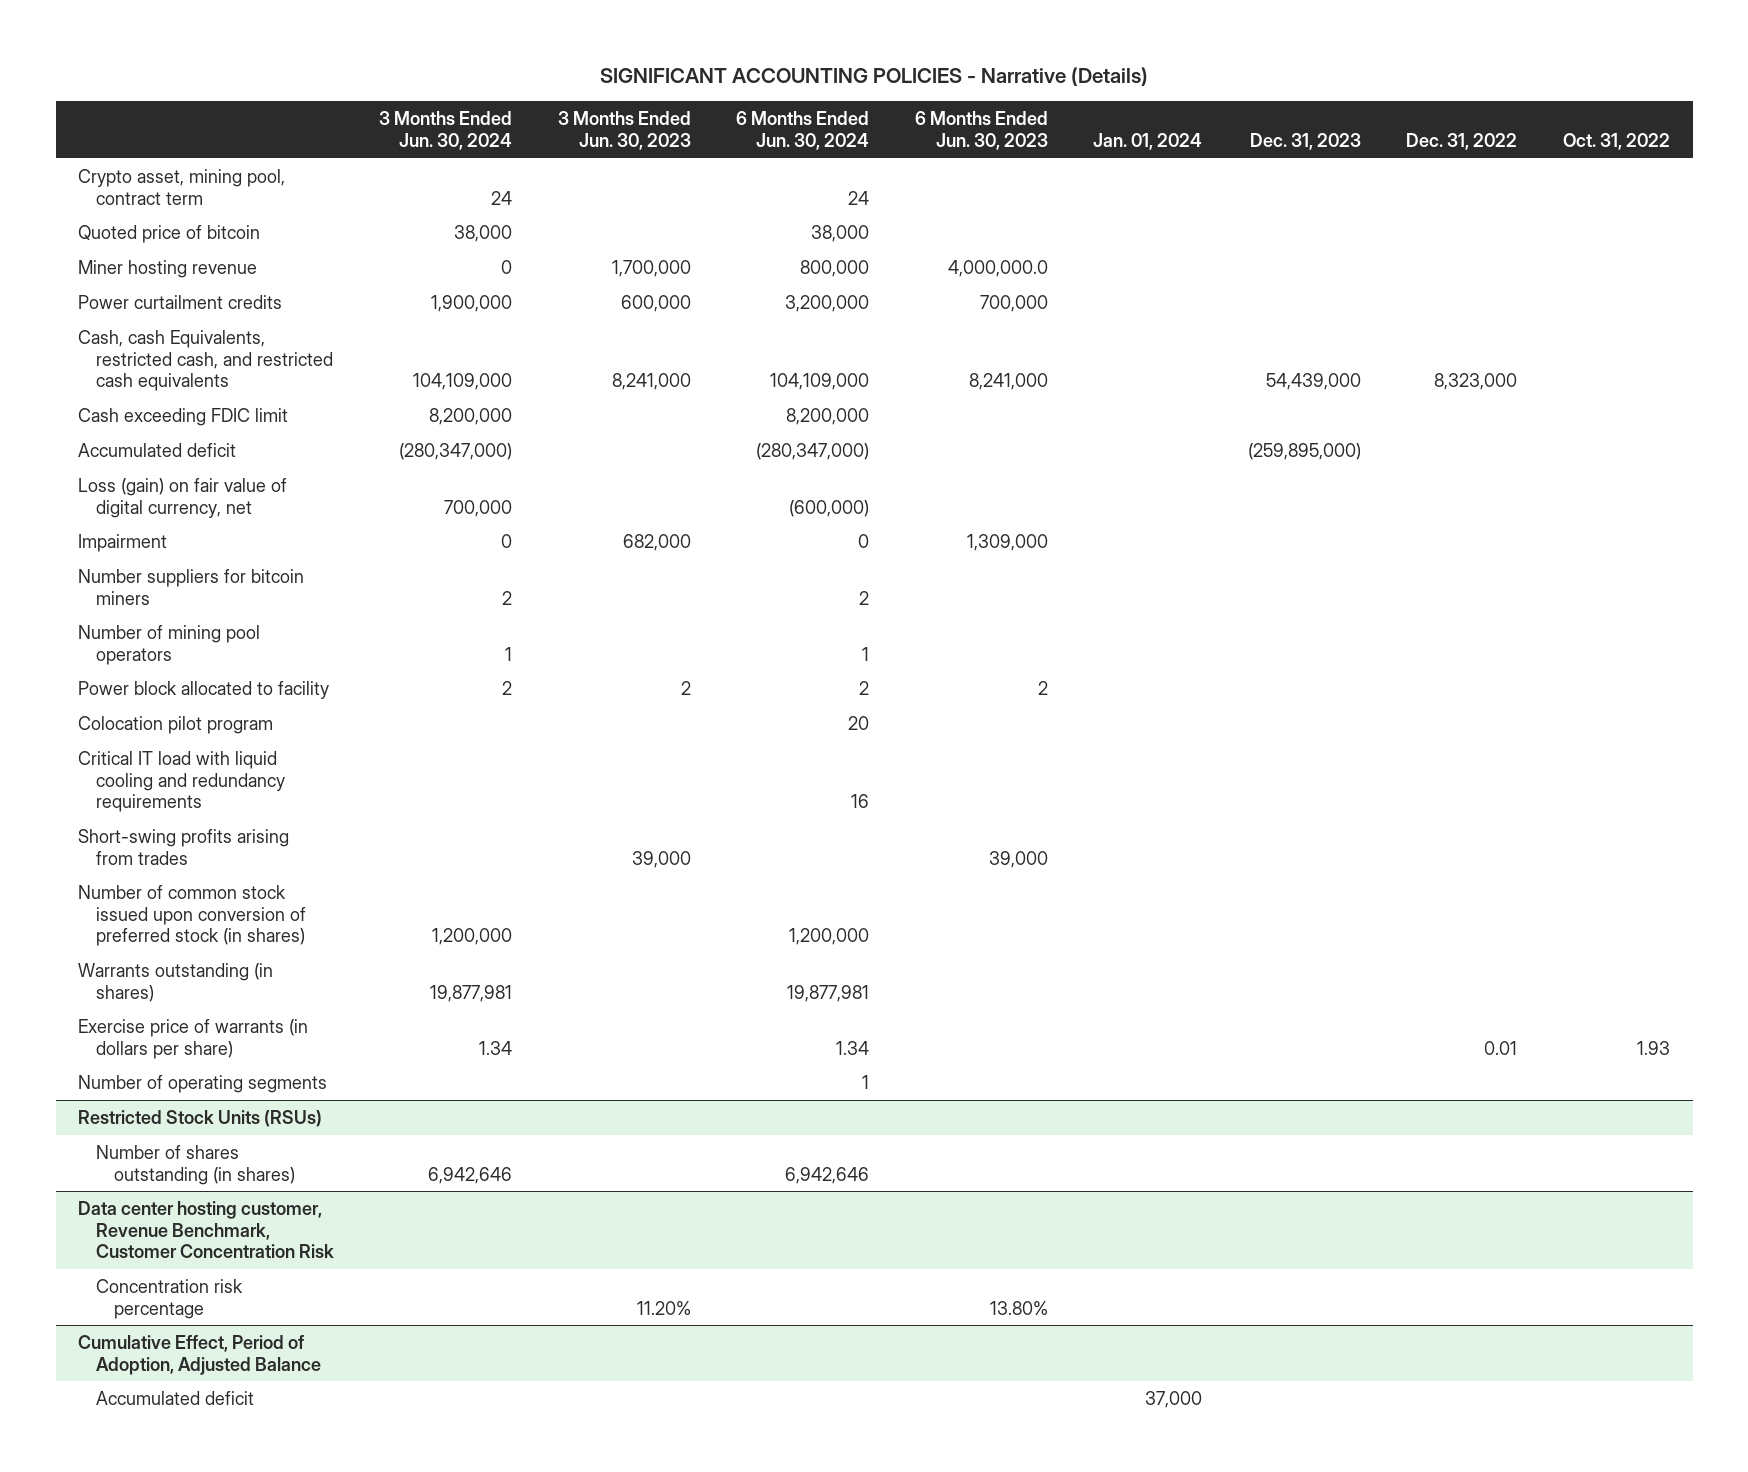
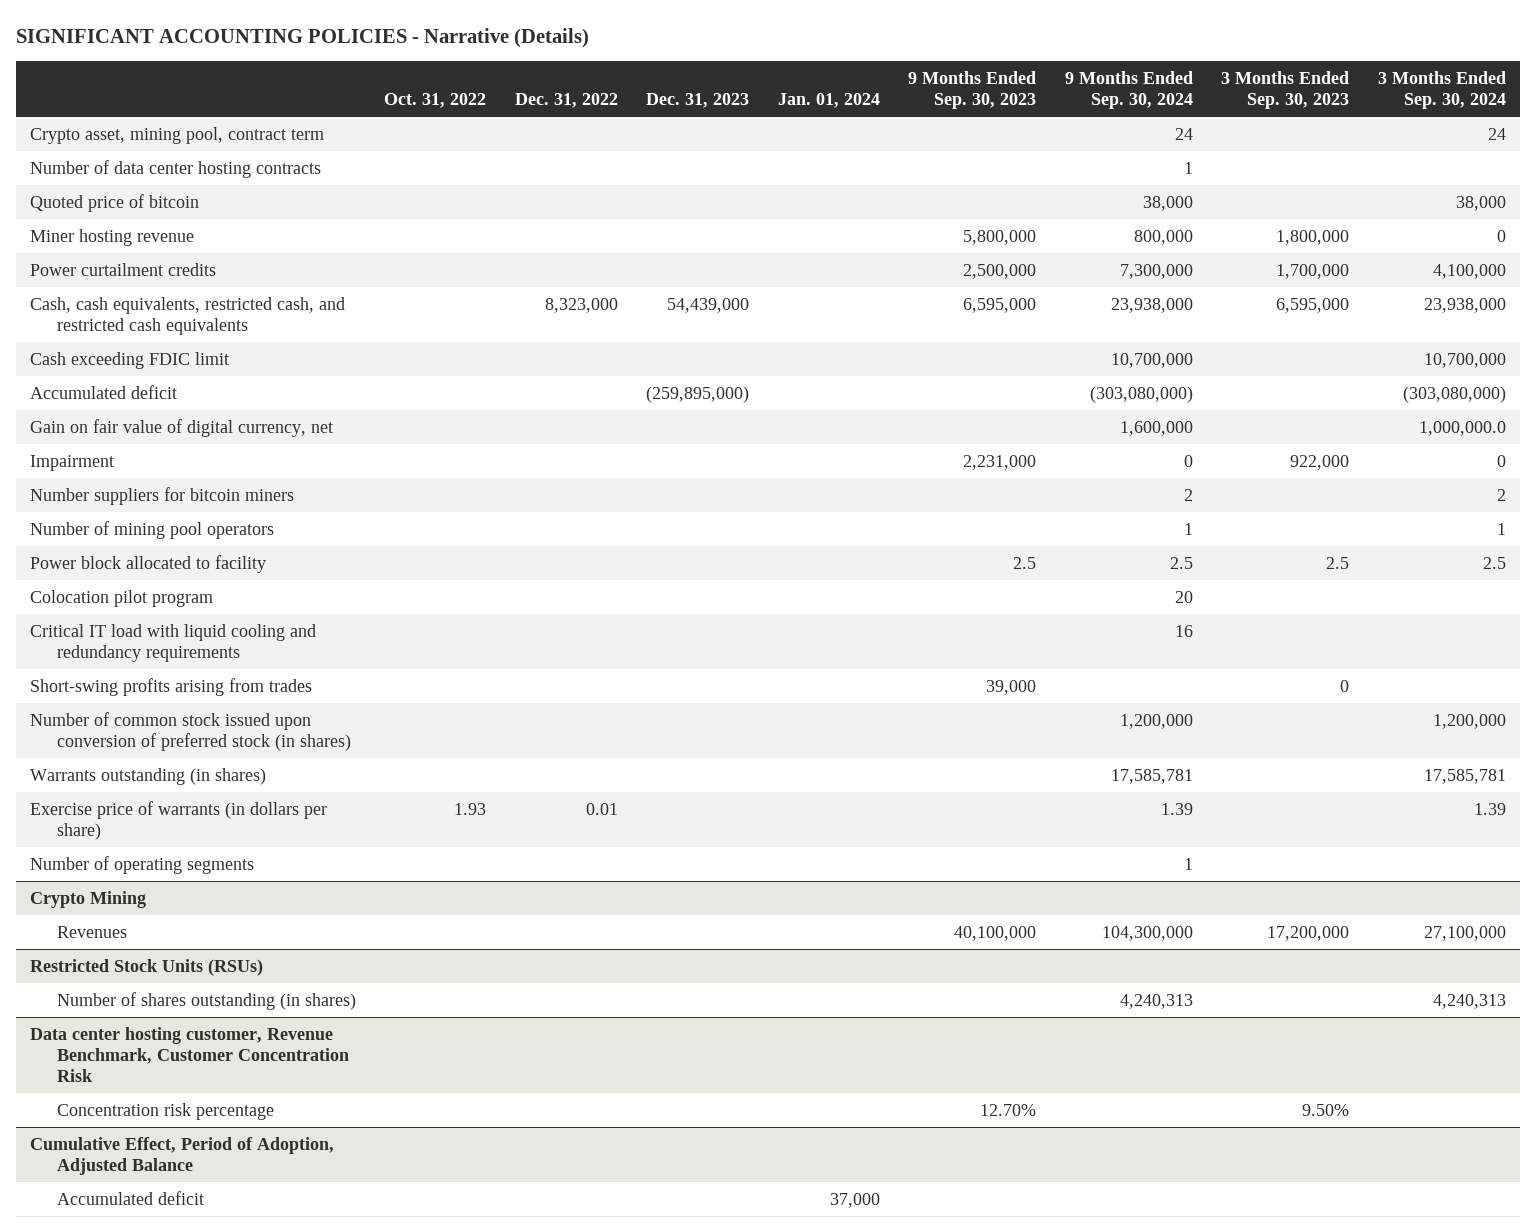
[379,111,513,150] 3 Months Ended Jun. 30, 2024 -> none
[557,111,691,150] 3 Months Ended Jun. 30, 2023 -> none
[736,111,870,150] 6 Months Ended Jun. 30, 2024 -> none
[914,111,1048,150] 6 Months Ended Jun. 30, 2023 -> none
none -> [908,70,1037,110] 9 Months Ended Sep. 30, 2023
none -> [1064,70,1193,110] 9 Months Ended Sep. 30, 2024
none -> [1221,70,1350,110] 3 Months Ended Sep. 30, 2023
none -> [1377,70,1506,110] 3 Months Ended Sep. 30, 2024
none -> [30,159,322,178] Number of data center hosting contracts
[78,329,333,392] Cash, cash Equivalents, restricted cash, and restricted cash equivalents -> [30,296,346,335] Cash, cash equivalents, restricted cash, and restricted cash equivalents
[78,477,288,518] Loss (gain) on fair value of digital currency, net -> [30,418,334,437] Gain on fair value of digital currency, net
none -> [30,890,147,908] Crypto Mining
none -> [56,925,127,938] Revenues

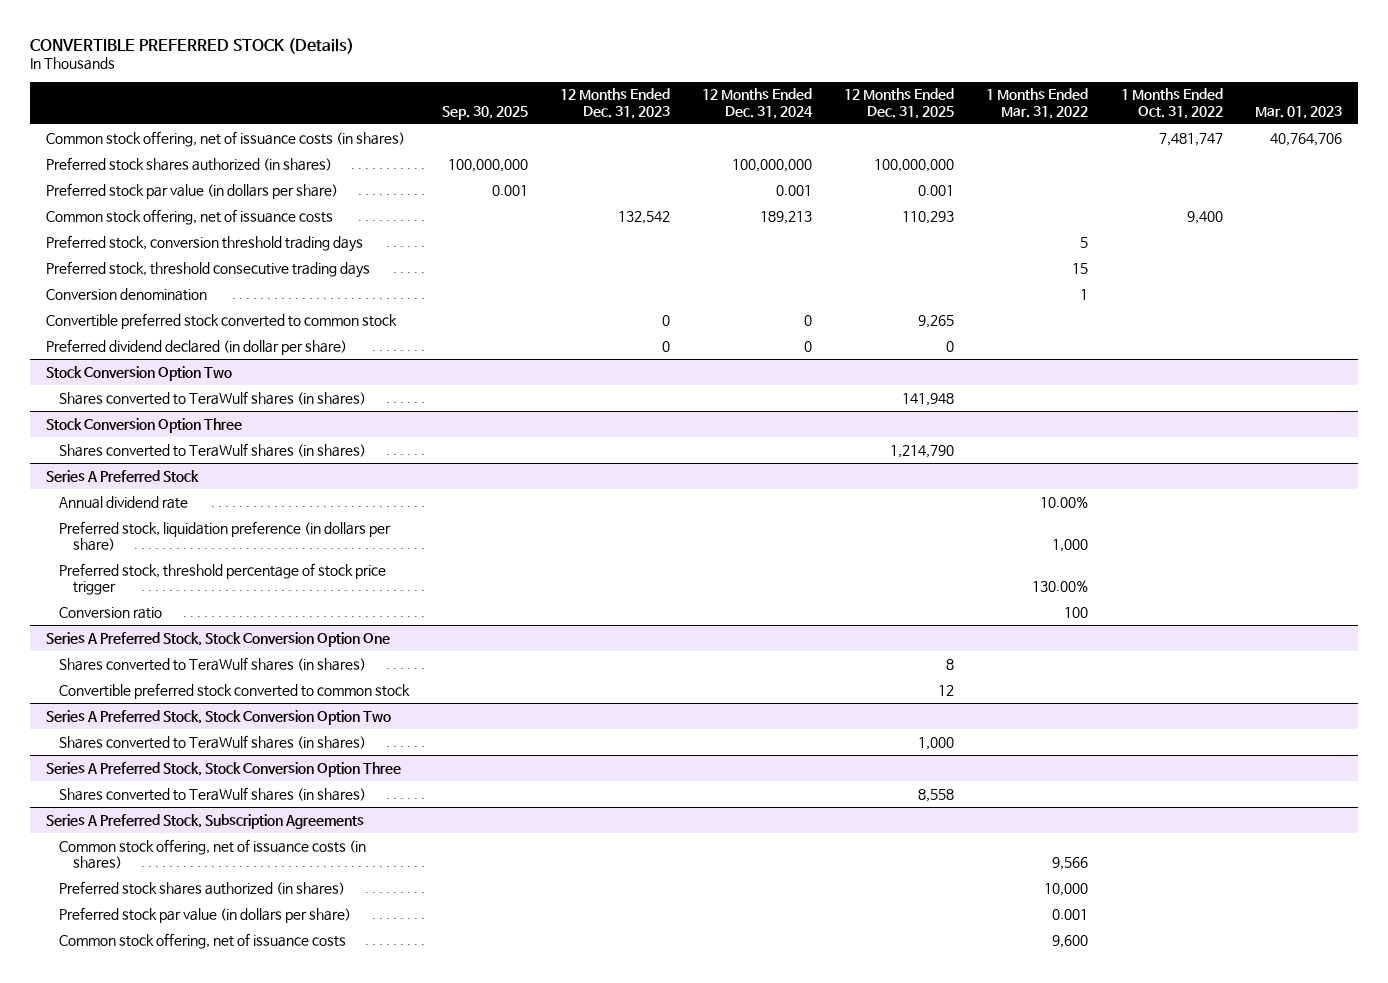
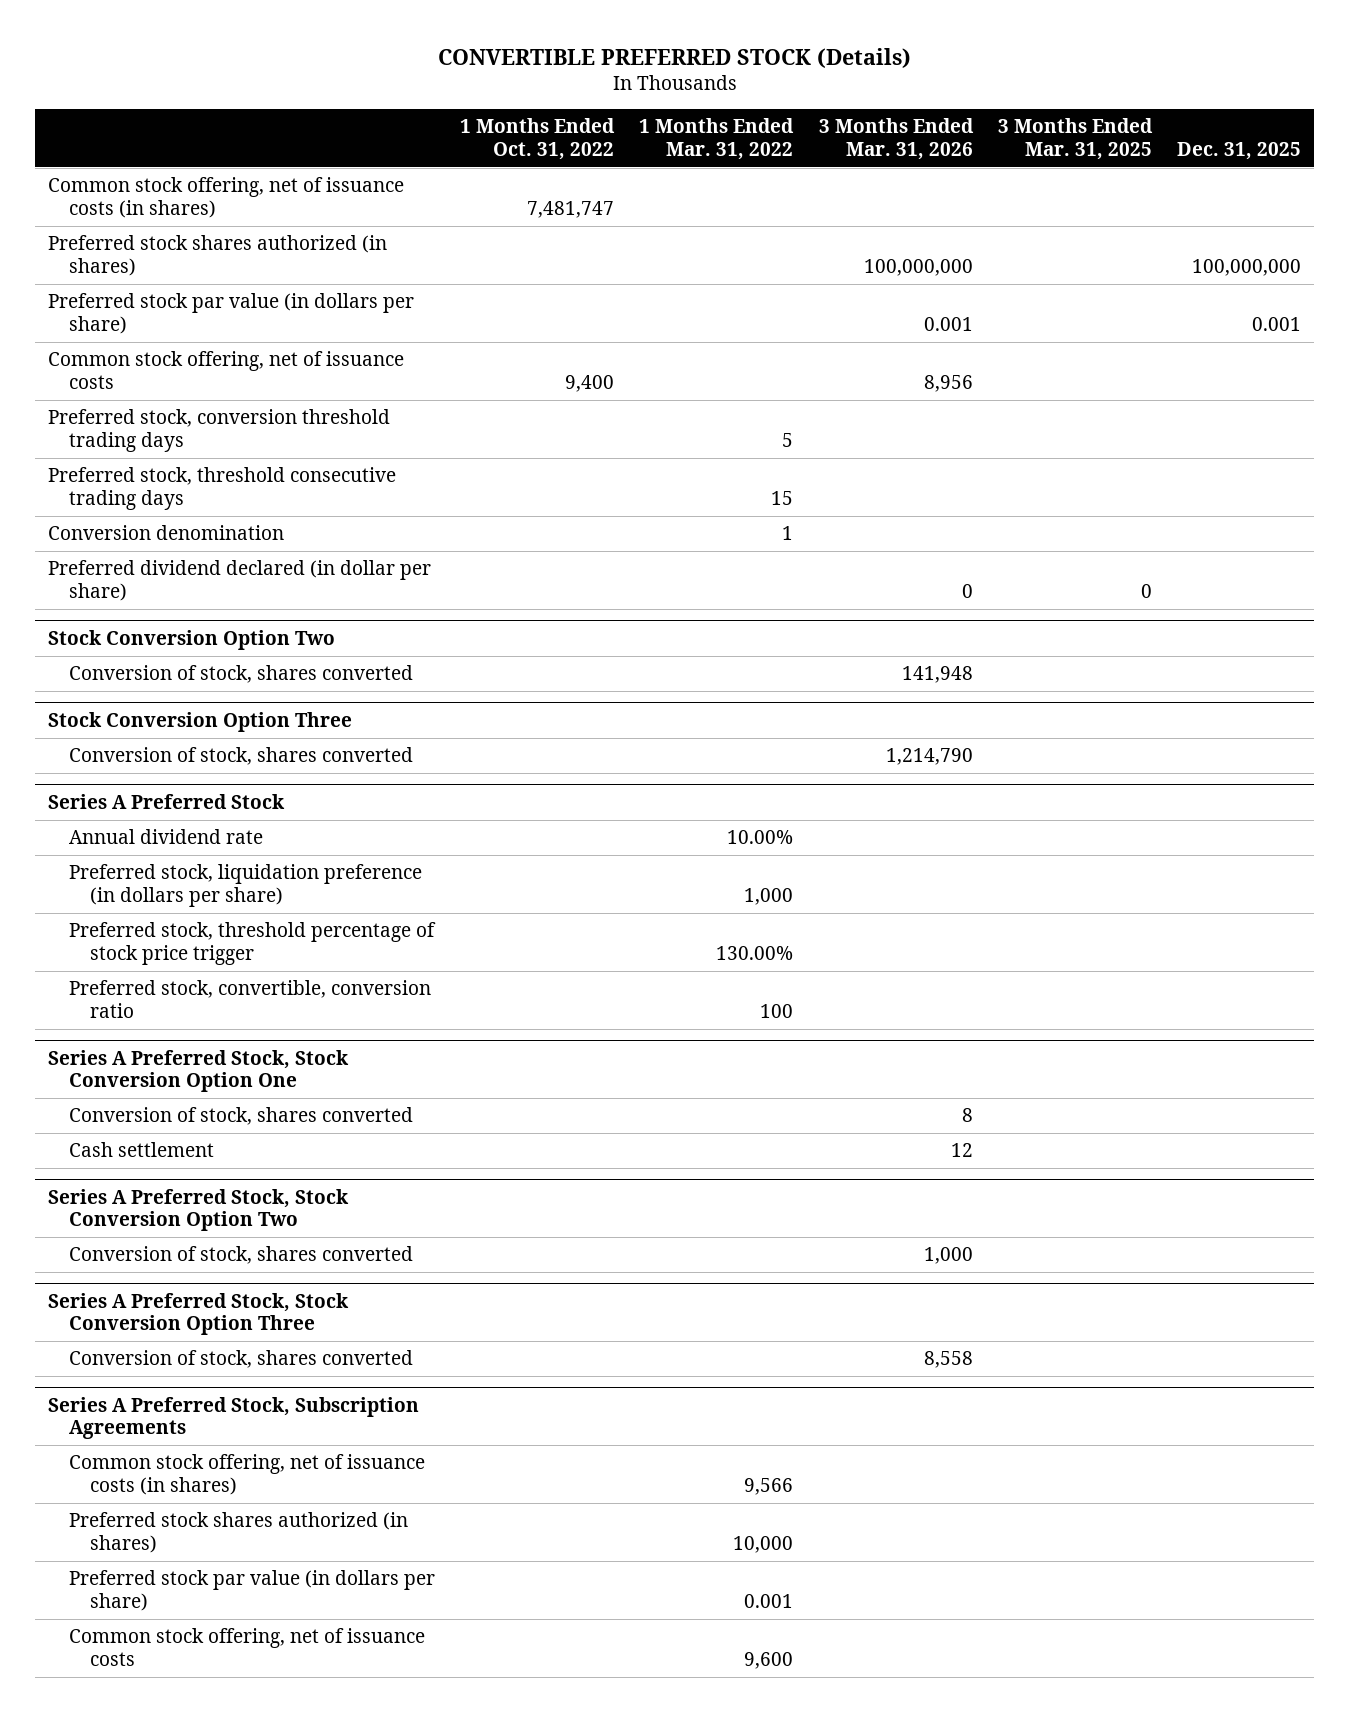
[441,105,528,120] Sep. 30, 2025 -> none
[559,88,670,119] 12 Months Ended Dec. 31, 2023 -> none
[701,88,813,119] 12 Months Ended Dec. 31, 2024 -> none
[844,88,955,119] 12 Months Ended Dec. 31, 2025 -> none
[1254,105,1342,119] Mar. 01, 2023 -> none
none -> [818,118,974,160] 3 Months Ended Mar. 31, 2026
none -> [997,118,1153,160] 3 Months Ended Mar. 31, 2025
none -> [1177,141,1302,160] Dec. 31, 2025
[46,312,398,329] Convertible preferred stock converted to common stock -> none
[59,390,367,405] Shares converted to TeraWulf shares (in shares) -> [68,665,413,684] Conversion of stock, shares converted
[59,442,367,457] Shares converted to TeraWulf shares (in shares) -> [68,747,413,766] Conversion of stock, shares converted
[59,606,163,619] Conversion ratio -> [68,980,431,1018] Preferred stock, convertible, conversion ratio
[59,656,367,671] Shares converted to TeraWulf shares (in shares) -> [68,1107,413,1126] Conversion of stock, shares converted
[59,682,411,699] Convertible preferred stock converted to common stock -> [68,1142,214,1158] Cash settlement
[59,734,367,749] Shares converted to TeraWulf shares (in shares) -> [68,1246,413,1265] Conversion of stock, shares converted
[59,786,367,801] Shares converted to TeraWulf shares (in shares) -> [68,1350,413,1369] Conversion of stock, shares converted

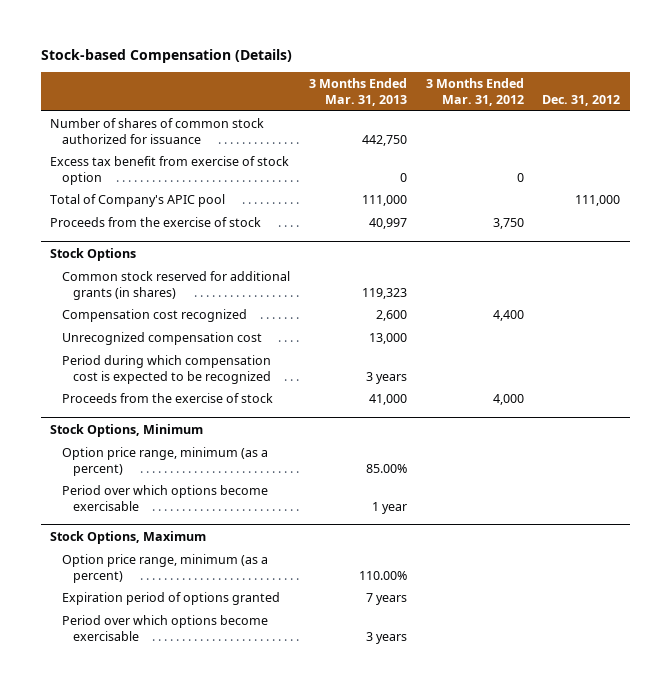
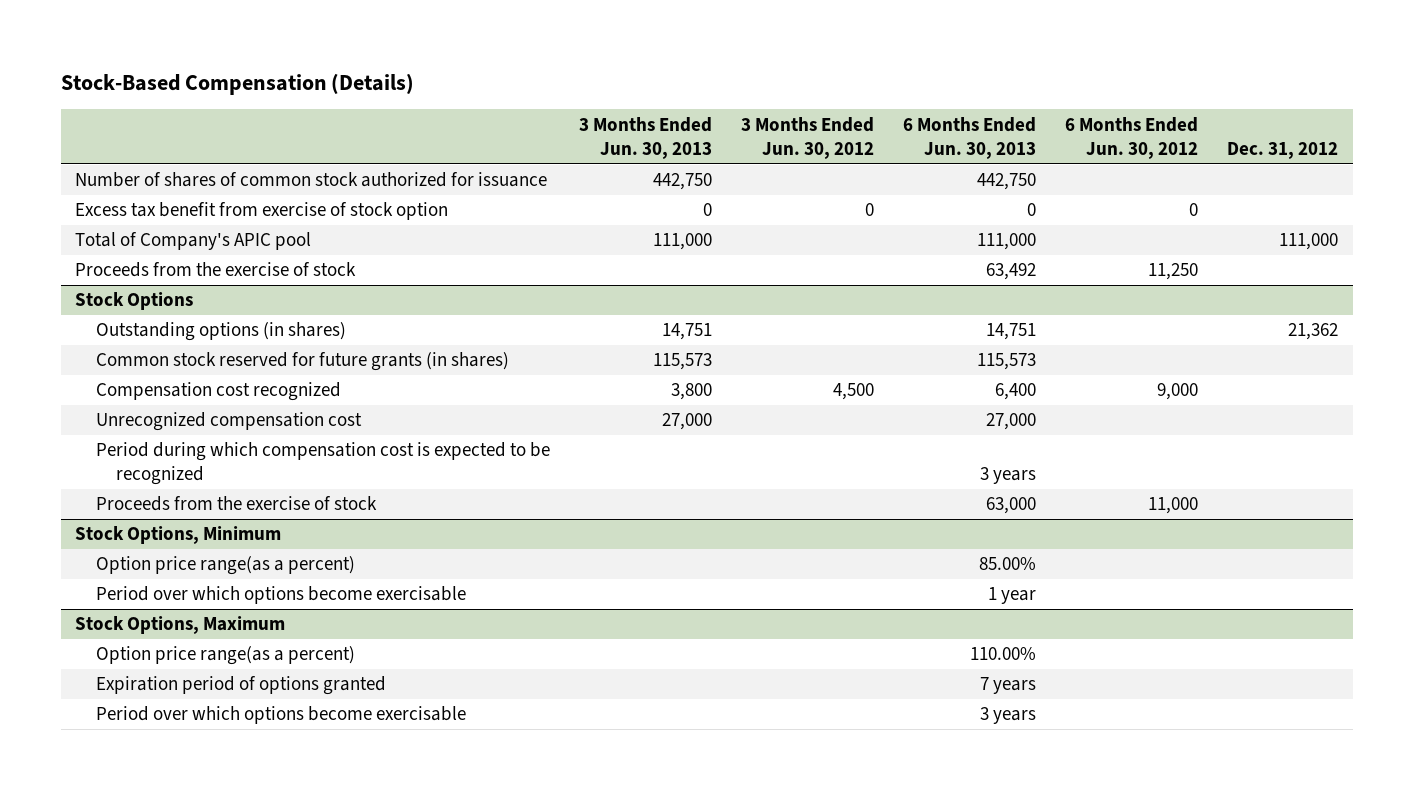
[40,48,292,63] Stock-based Compensation (Details) -> [60,73,414,96] Stock-Based Compensation (Details)
[308,78,407,106] 3 Months Ended Mar. 31, 2013 -> none
[425,78,524,106] 3 Months Ended Mar. 31, 2012 -> none
none -> [578,116,712,159] 3 Months Ended Jun. 30, 2013
none -> [740,116,874,159] 3 Months Ended Jun. 30, 2012
none -> [902,116,1036,159] 6 Months Ended Jun. 30, 2013
none -> [1064,116,1198,159] 6 Months Ended Jun. 30, 2012
none -> [95,322,346,342] Outstanding options (in shares)
[61,270,290,300] Common stock reserved for additional grants (in shares) -> [95,352,509,372] Common stock reserved for future grants (in shares)
[61,446,268,476] Option price range, minimum (as a percent) -> [95,556,355,576] Option price range(as a percent)
[61,553,268,583] Option price range, minimum (as a percent) -> [95,646,355,666] Option price range(as a percent)

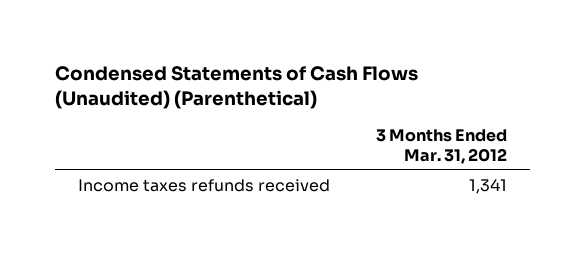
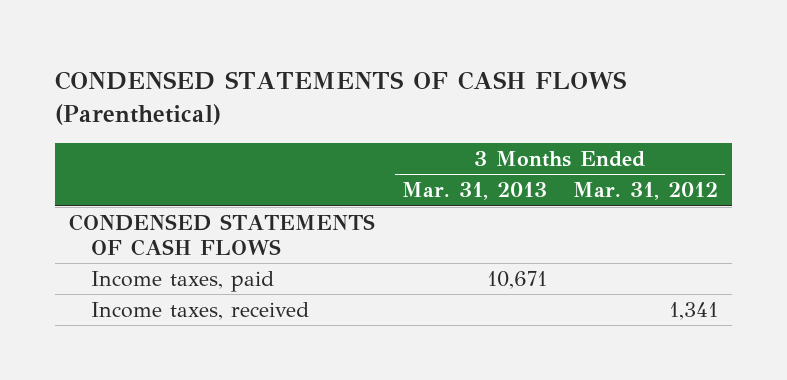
[55,66,419,110] Condensed Statements of Cash Flows (Unaudited) (Parenthetical) -> [55,70,627,125] CONDENSED STATEMENTS OF CASH FLOWS (Parenthetical)
none -> [401,182,547,201] Mar. 31, 2013
none -> [68,213,375,257] CONDENSED STATEMENTS OF CASH FLOWS
none -> [91,270,275,292] Income taxes, paid
[78,179,331,193] Income taxes refunds received -> [91,301,310,320] Income taxes, received

